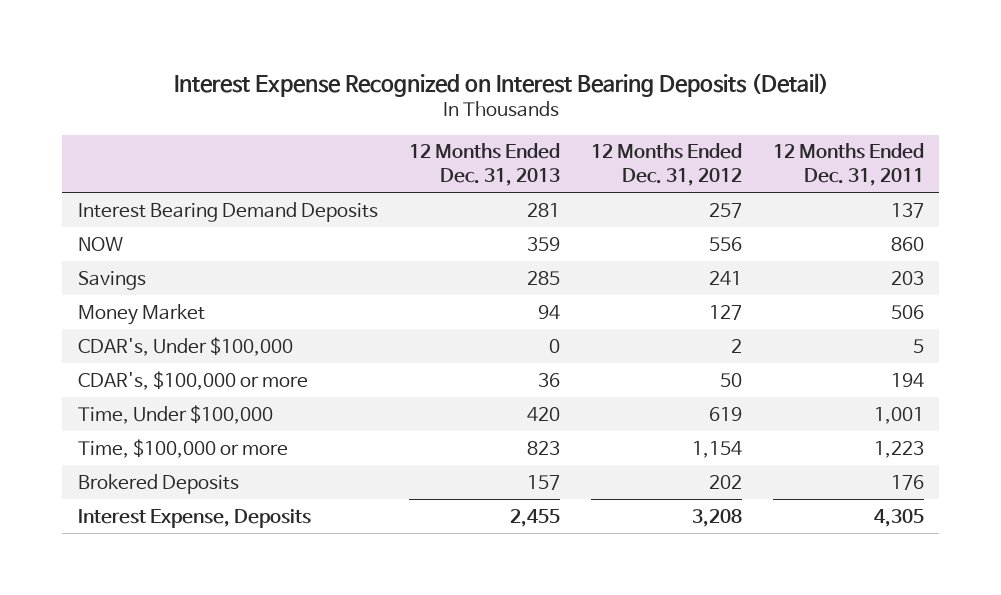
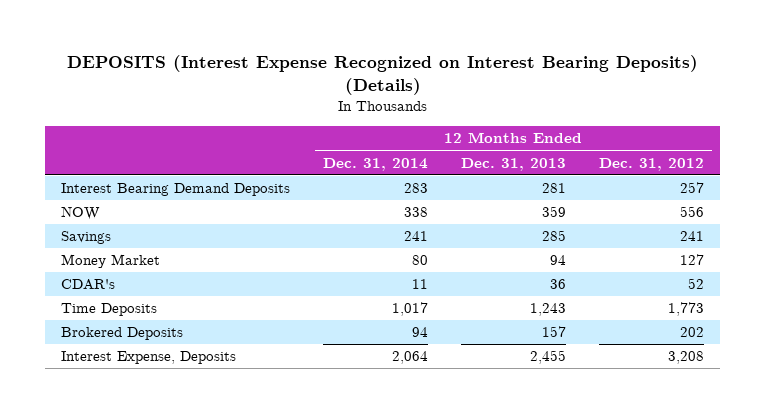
[173,72,829,97] Interest Expense Recognized on Interest Bearing Deposits (Detail) -> [66,54,698,95] DEPOSITS (Interest Expense Recognized on Interest Bearing Deposits) (Details)
[772,143,924,187] 12 Months Ended Dec. 31, 2011 -> none
none -> [323,157,429,171] Dec. 31, 2014
[77,336,293,356] CDAR's, Under $100,000 -> none
[77,370,308,390] CDAR's, $100,000 or more -> none
[77,404,273,424] Time, Under $100,000 -> none
[77,438,288,458] Time, $100,000 or more -> none
none -> [61,279,116,291] CDAR's
none -> [61,303,158,317] Time Deposits

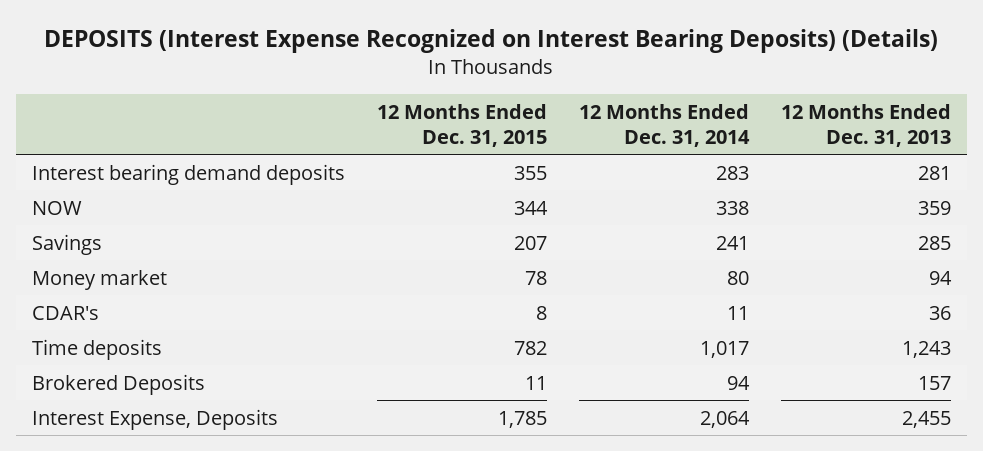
[598,157,704,171] Dec. 31, 2012 -> none
none -> [376,104,547,147] 12 Months Ended Dec. 31, 2015
[61,183,291,197] Interest Bearing Demand Deposits -> [32,163,346,185] Interest bearing demand deposits
[61,254,161,269] Money Market -> [32,269,168,290] Money market
[61,303,158,317] Time Deposits -> [32,338,163,360] Time deposits

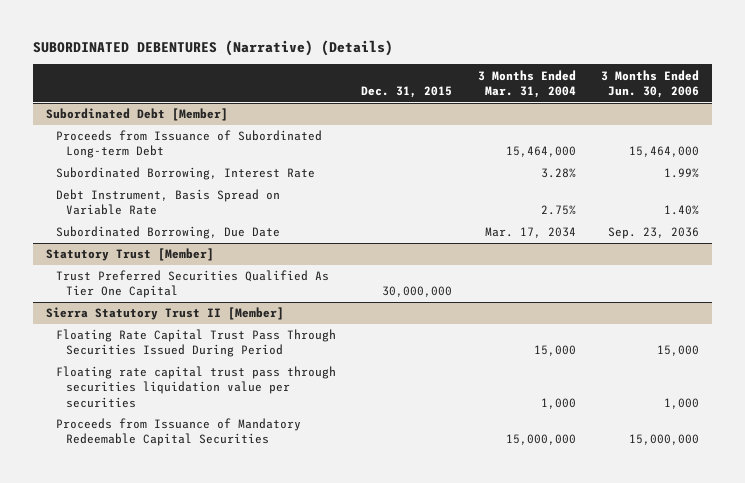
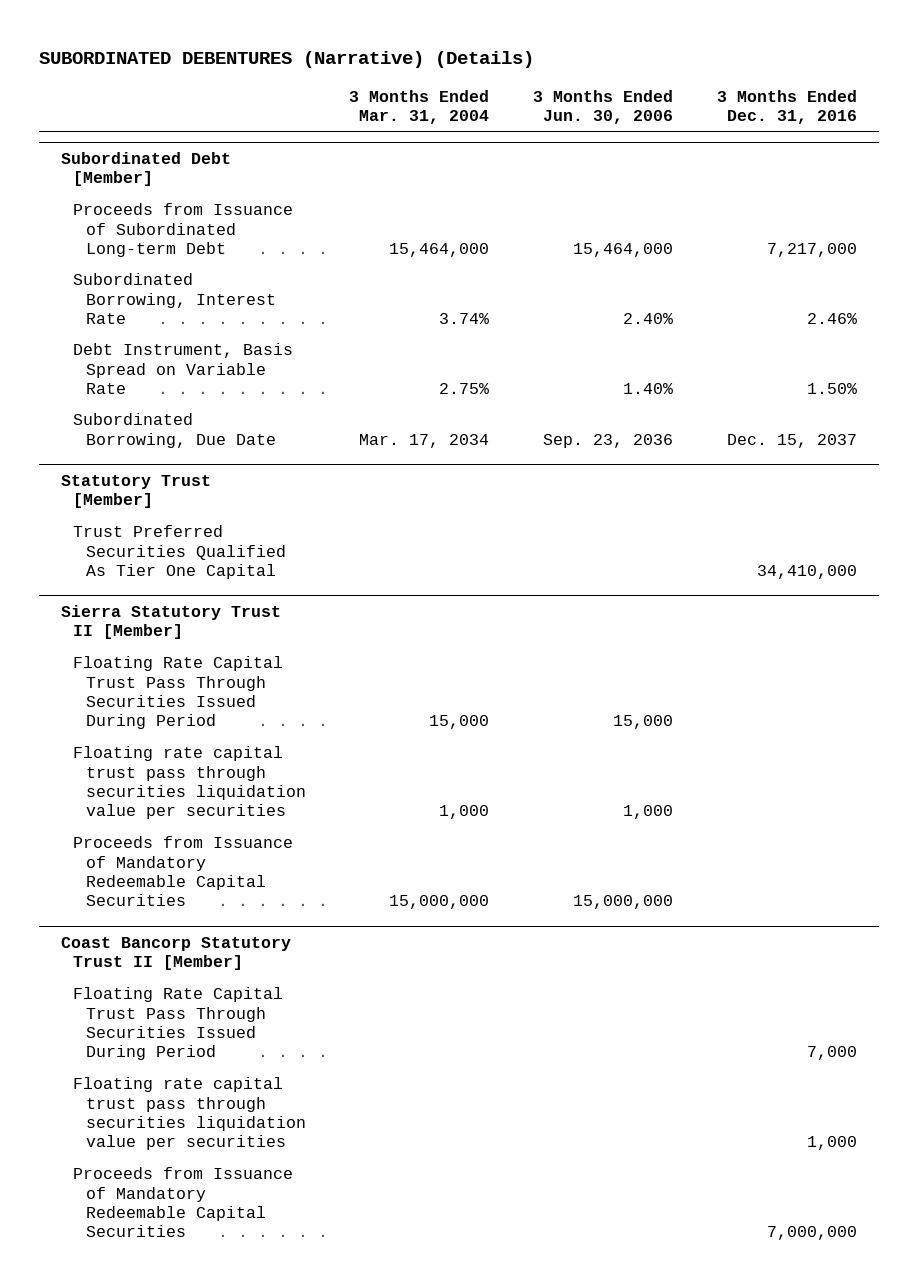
[361,85,453,98] Dec. 31, 2015 -> none
none -> [717,89,858,125] 3 Months Ended Dec. 31, 2016
[540,168,576,179] 3.28% -> [439,313,490,325] 3.74%
[664,168,700,179] 1.99% -> [623,313,674,325] 2.40%
none -> [60,936,291,971] Coast Bancorp Statutory Trust II [Member]
none -> [73,987,284,1061] Floating Rate Capital Trust Pass Through Securities Issued During Period
none -> [73,1077,306,1151] Floating rate capital trust pass through securities liquidation value per securities
none -> [73,1167,294,1238] Proceeds from Issuance of Mandatory Redeemable Capital Securities

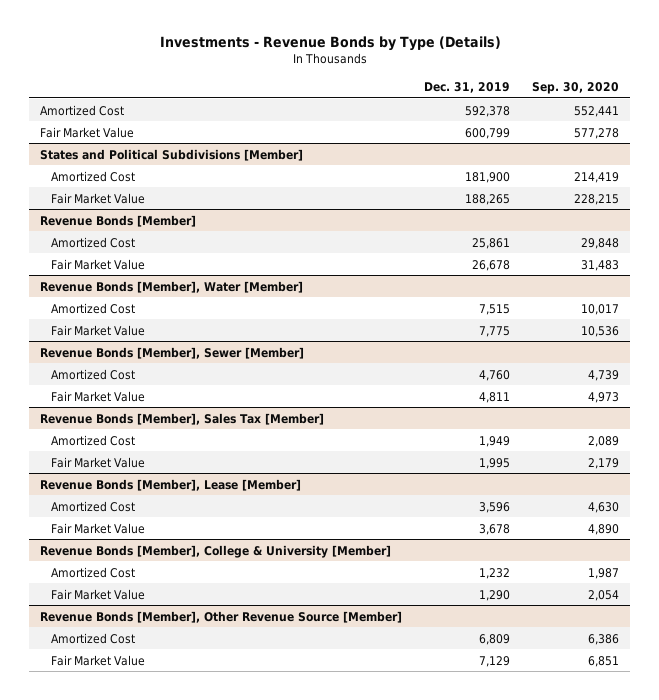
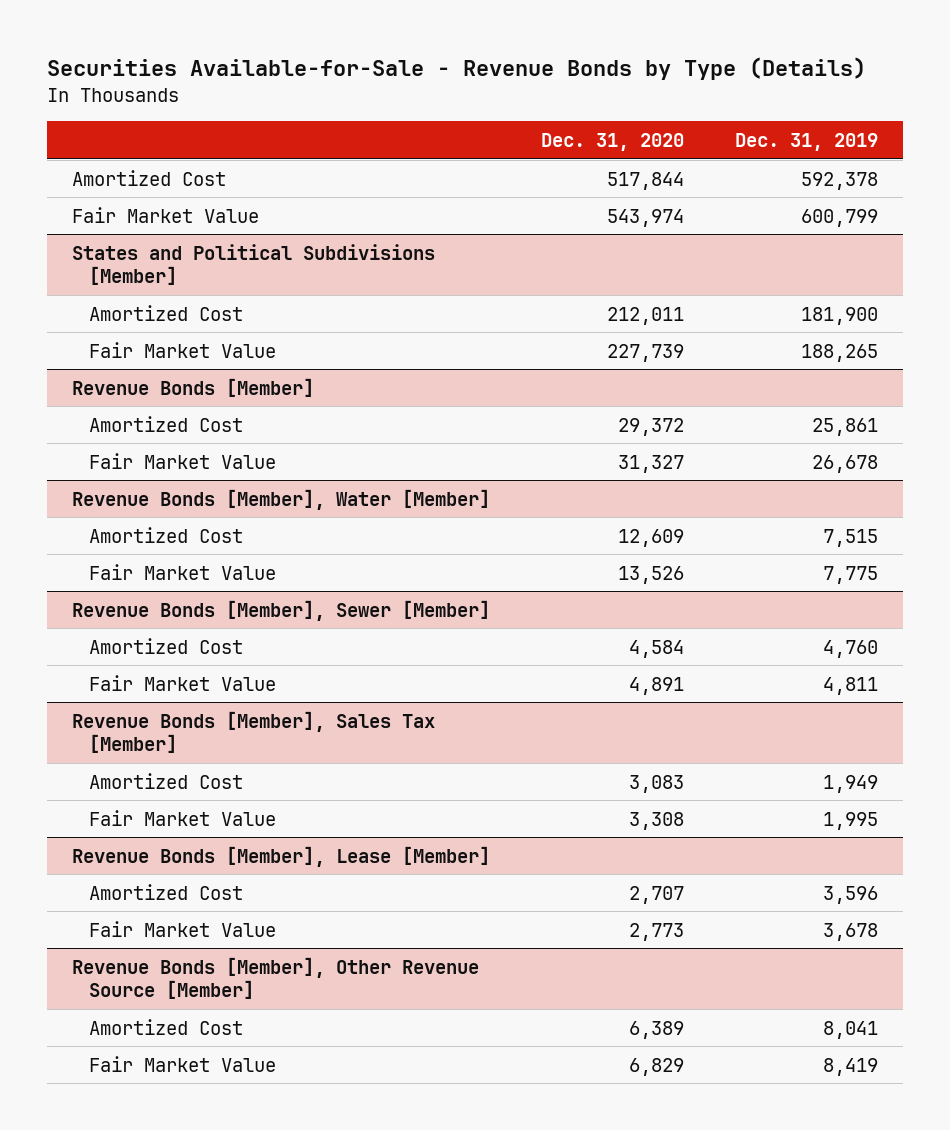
[159,36,501,52] Investments - Revenue Bonds by Type (Details) -> [46,57,866,81] Securities Available-for-Sale - Revenue Bonds by Type (Details)
[532,81,620,94] Sep. 30, 2020 -> none
none -> [540,133,684,152] Dec. 31, 2020
[40,544,392,558] Revenue Bonds [Member], College & University [Member] -> none
[51,566,136,578] Amortized Cost -> none
[51,588,146,600] Fair Market Value -> none
[479,633,511,645] 6,809 -> [822,1020,878,1039] 8,041
[479,655,511,667] 7,129 -> [822,1057,878,1076] 8,419

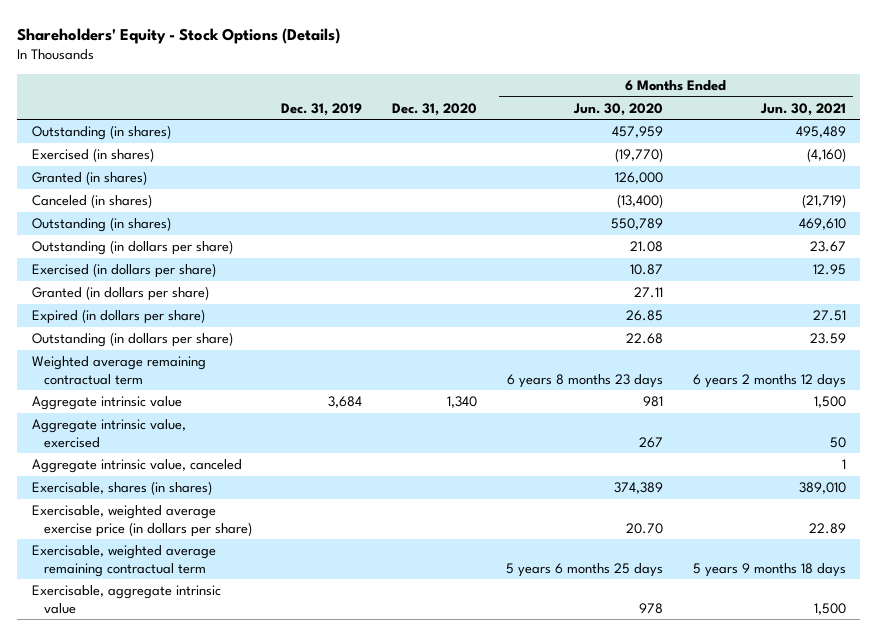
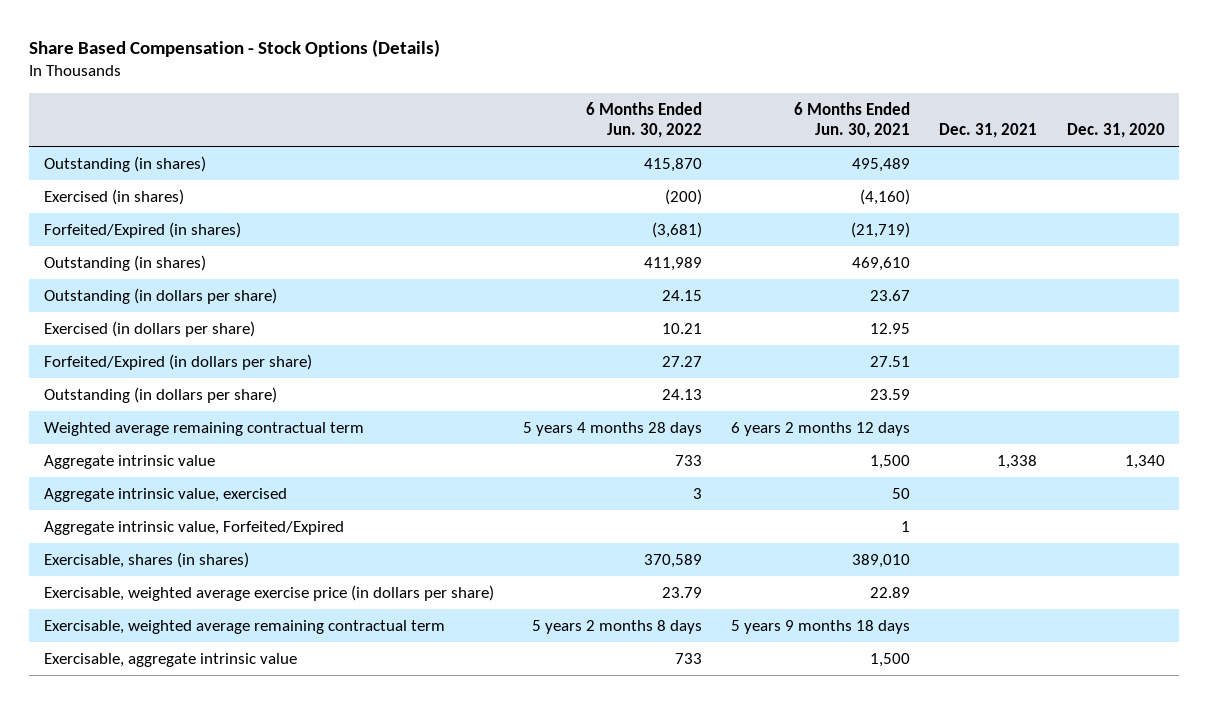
[17,27,341,44] Shareholders' Equity - Stock Options (Details) -> [29,39,441,58] Share Based Compensation - Stock Options (Details)
[281,102,363,116] Dec. 31, 2019 -> none
[573,102,664,116] Jun. 30, 2020 -> none
none -> [585,101,702,139] 6 Months Ended Jun. 30, 2022
none -> [939,123,1038,139] Dec. 31, 2021
[31,171,147,186] Granted (in shares) -> none
[31,194,152,209] Canceled (in shares) -> [43,221,241,238] Forfeited/Expired (in shares)
[31,286,209,302] Granted (in dollars per share) -> none
[31,309,205,325] Expired (in dollars per share) -> [43,353,312,370] Forfeited/Expired (in dollars per share)
[31,459,242,474] Aggregate intrinsic value, canceled -> [43,520,344,535] Aggregate intrinsic value, Forfeited/Expired

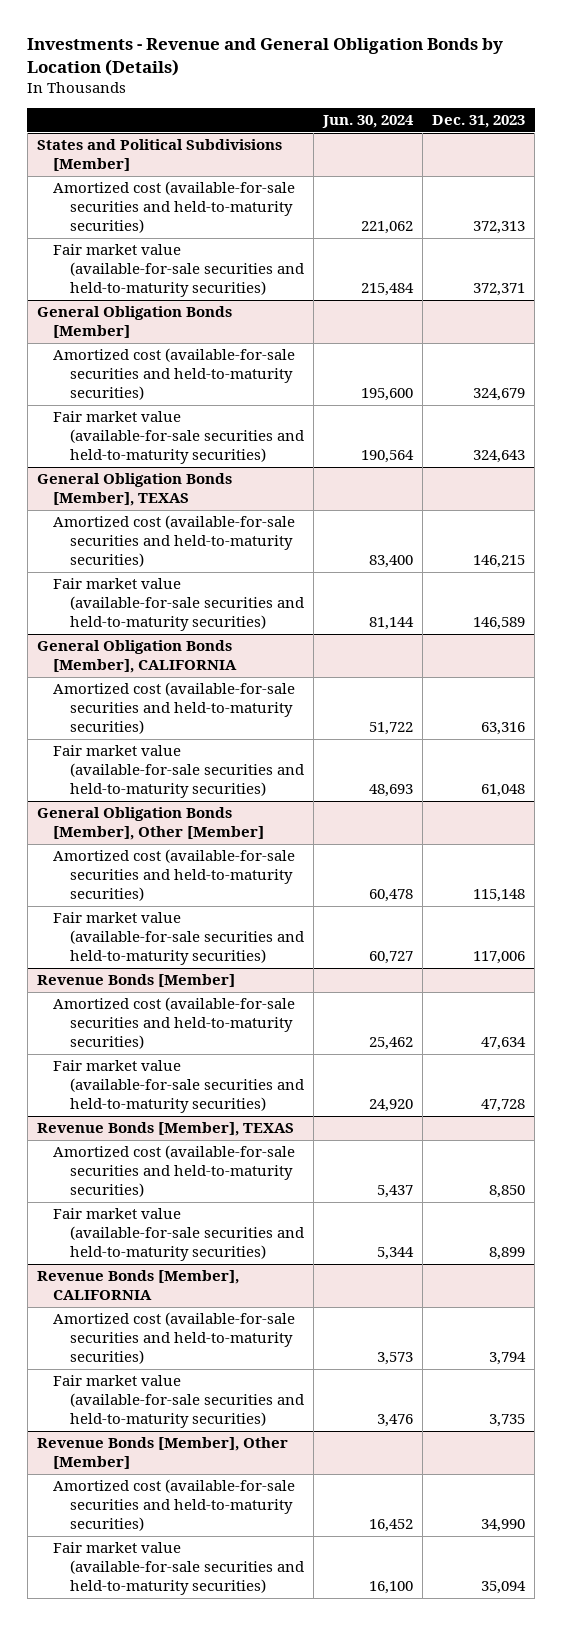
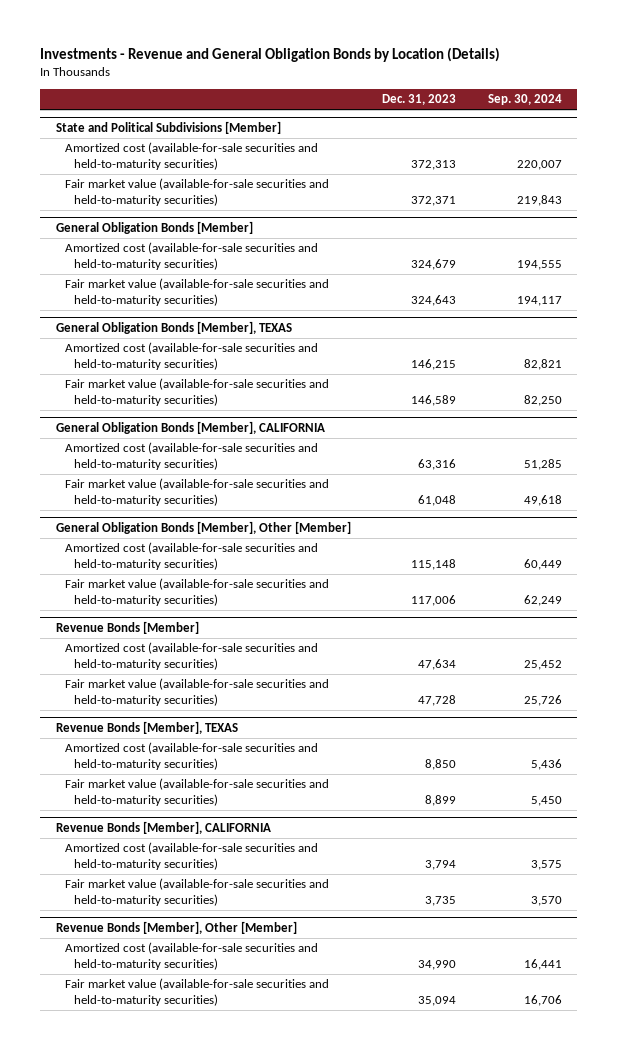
[321,115,414,129] Jun. 30, 2024 -> none
none -> [487,94,562,106] Sep. 30, 2024
[36,139,282,172] States and Political Subdivisions [Member] -> [55,121,281,135] State and Political Subdivisions [Member]

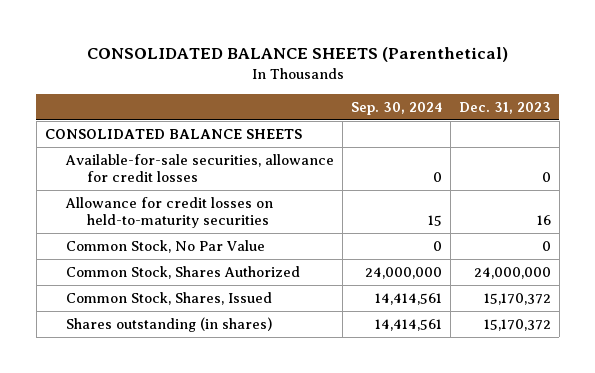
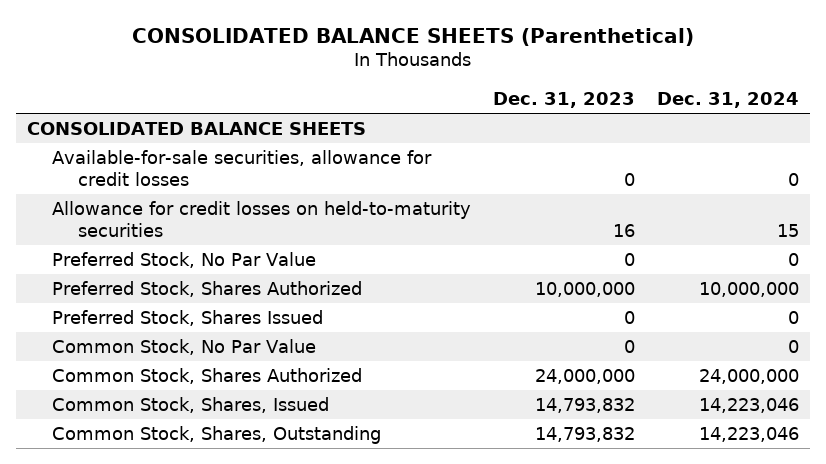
[350,101,442,115] Sep. 30, 2024 -> none
none -> [656,91,799,108] Dec. 31, 2024
none -> [52,252,317,269] Preferred Stock, No Par Value
none -> [52,281,363,298] Preferred Stock, Shares Authorized
none -> [52,310,324,327] Preferred Stock, Shares Issued
[483,293,551,306] 15,170,372 -> [535,398,636,414] 14,793,832
[65,317,272,333] Shares outstanding (in shares) -> [52,426,382,445] Common Stock, Shares, Outstanding
[483,319,551,332] 15,170,372 -> [535,427,636,443] 14,793,832

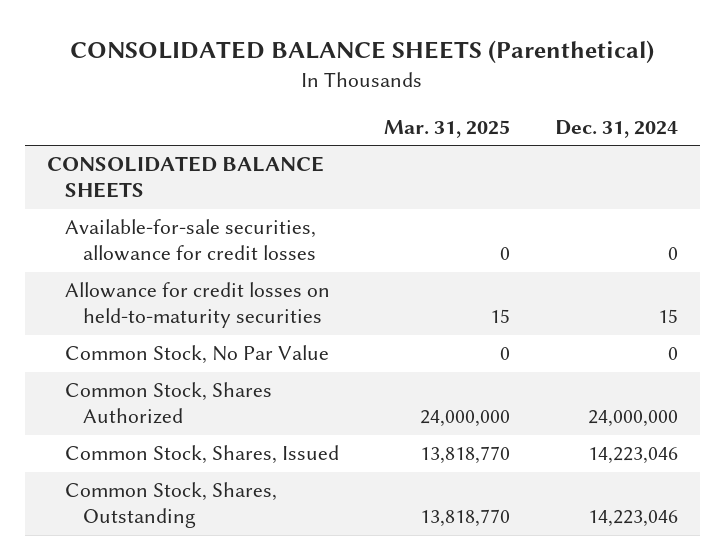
[493,91,636,108] Dec. 31, 2023 -> none
none -> [383,119,510,138] Mar. 31, 2025
[52,252,317,269] Preferred Stock, No Par Value -> none
[52,281,363,298] Preferred Stock, Shares Authorized -> none
[52,310,324,327] Preferred Stock, Shares Issued -> none

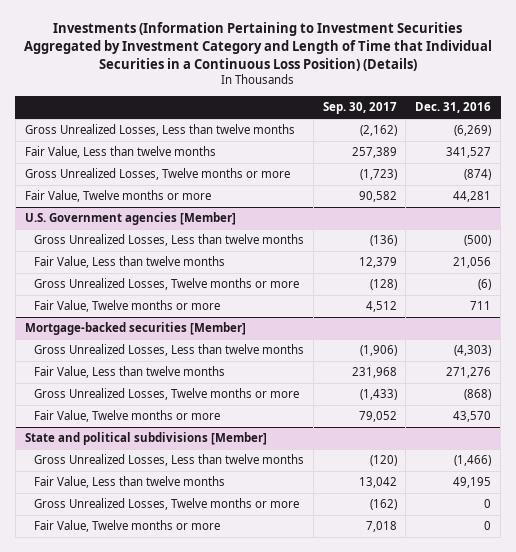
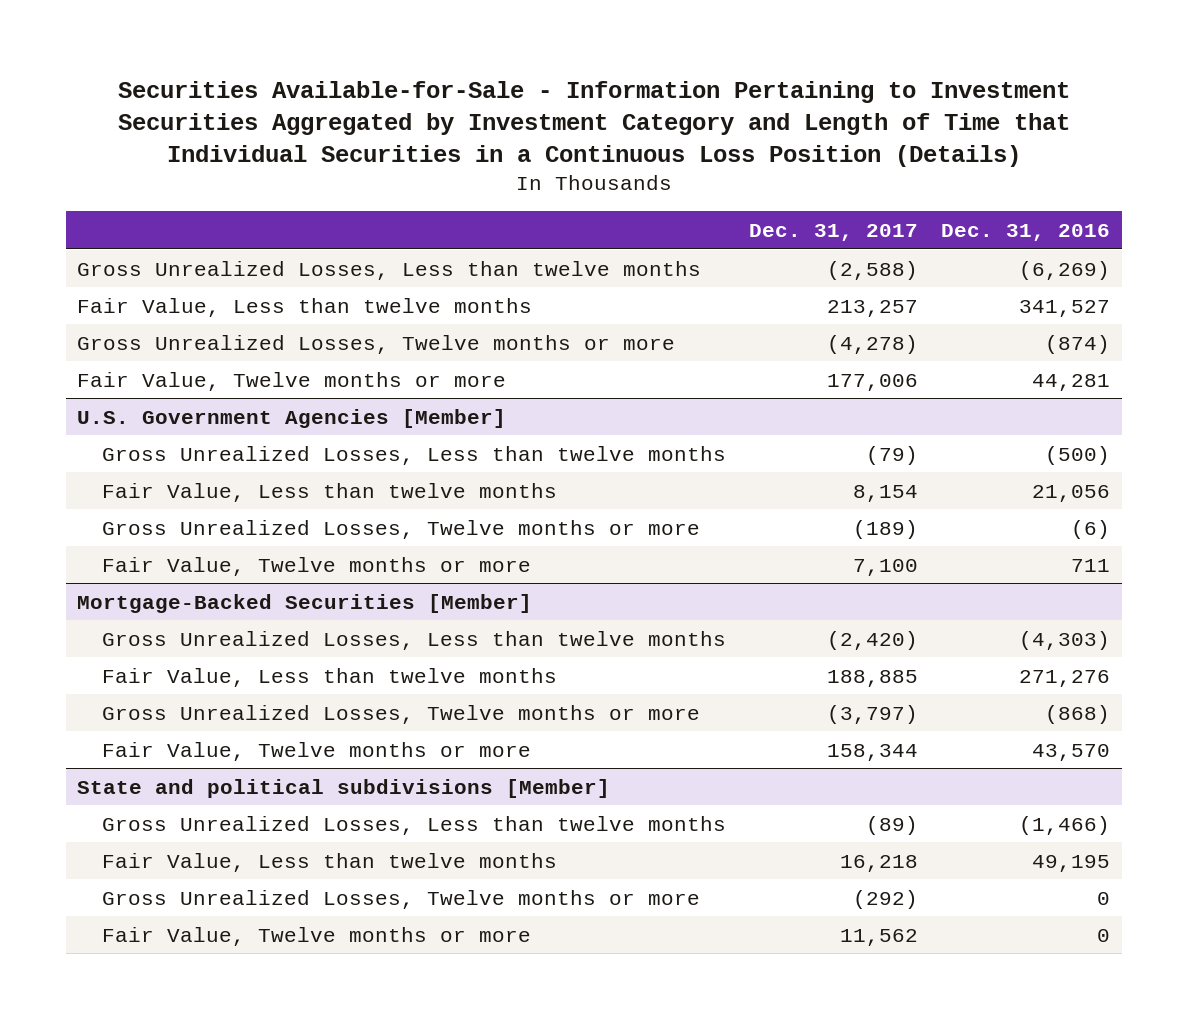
[24,22,493,71] Investments (Information Pertaining to Investment Securities Aggregated by Investment Category and Length of Time that Individual Securities in a Continuous Loss Position) (Details) -> [117,80,1070,168] Securities Available-for-Sale - Information Pertaining to Investment Securities Aggregated by Investment Category and Length of Time that Individual Securities in a Continuous Loss Position (Details)
[322,102,397,115] Sep. 30, 2017 -> none
none -> [749,223,919,241] Dec. 31, 2017
[24,212,236,226] U.S. Government agencies [Member] -> [77,408,507,428] U.S. Government Agencies [Member]
[24,322,246,336] Mortgage-backed securities [Member] -> [77,593,533,613] Mortgage-Backed Securities [Member]

